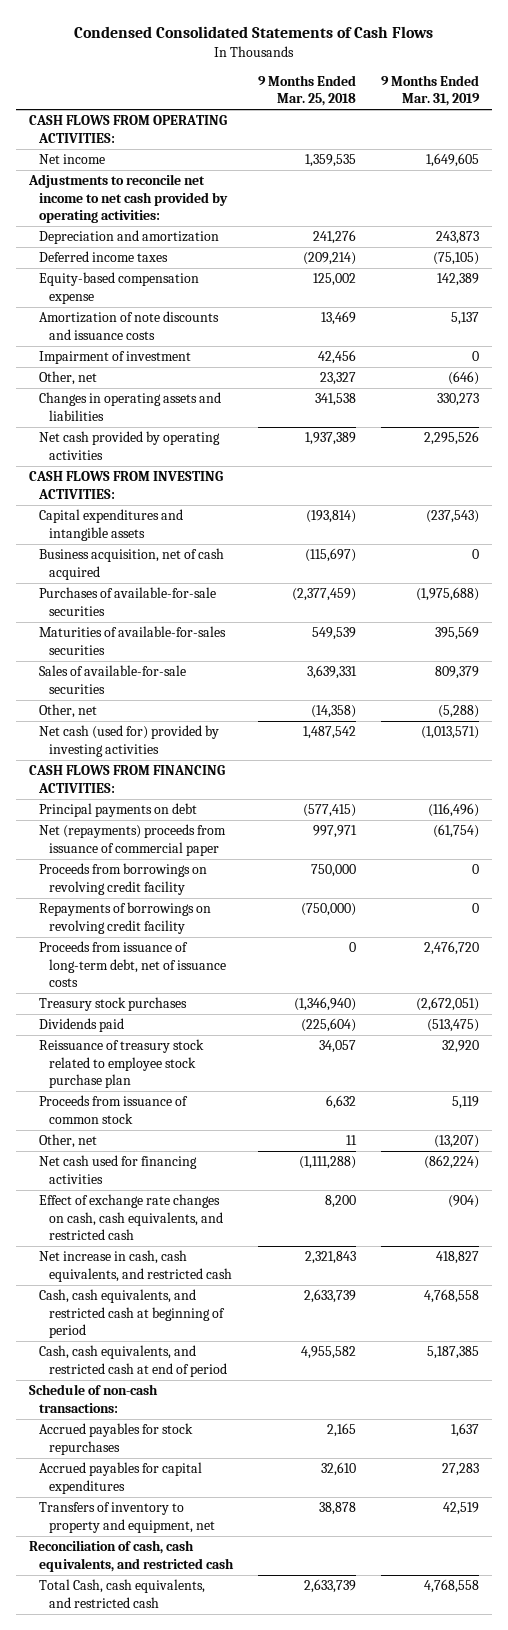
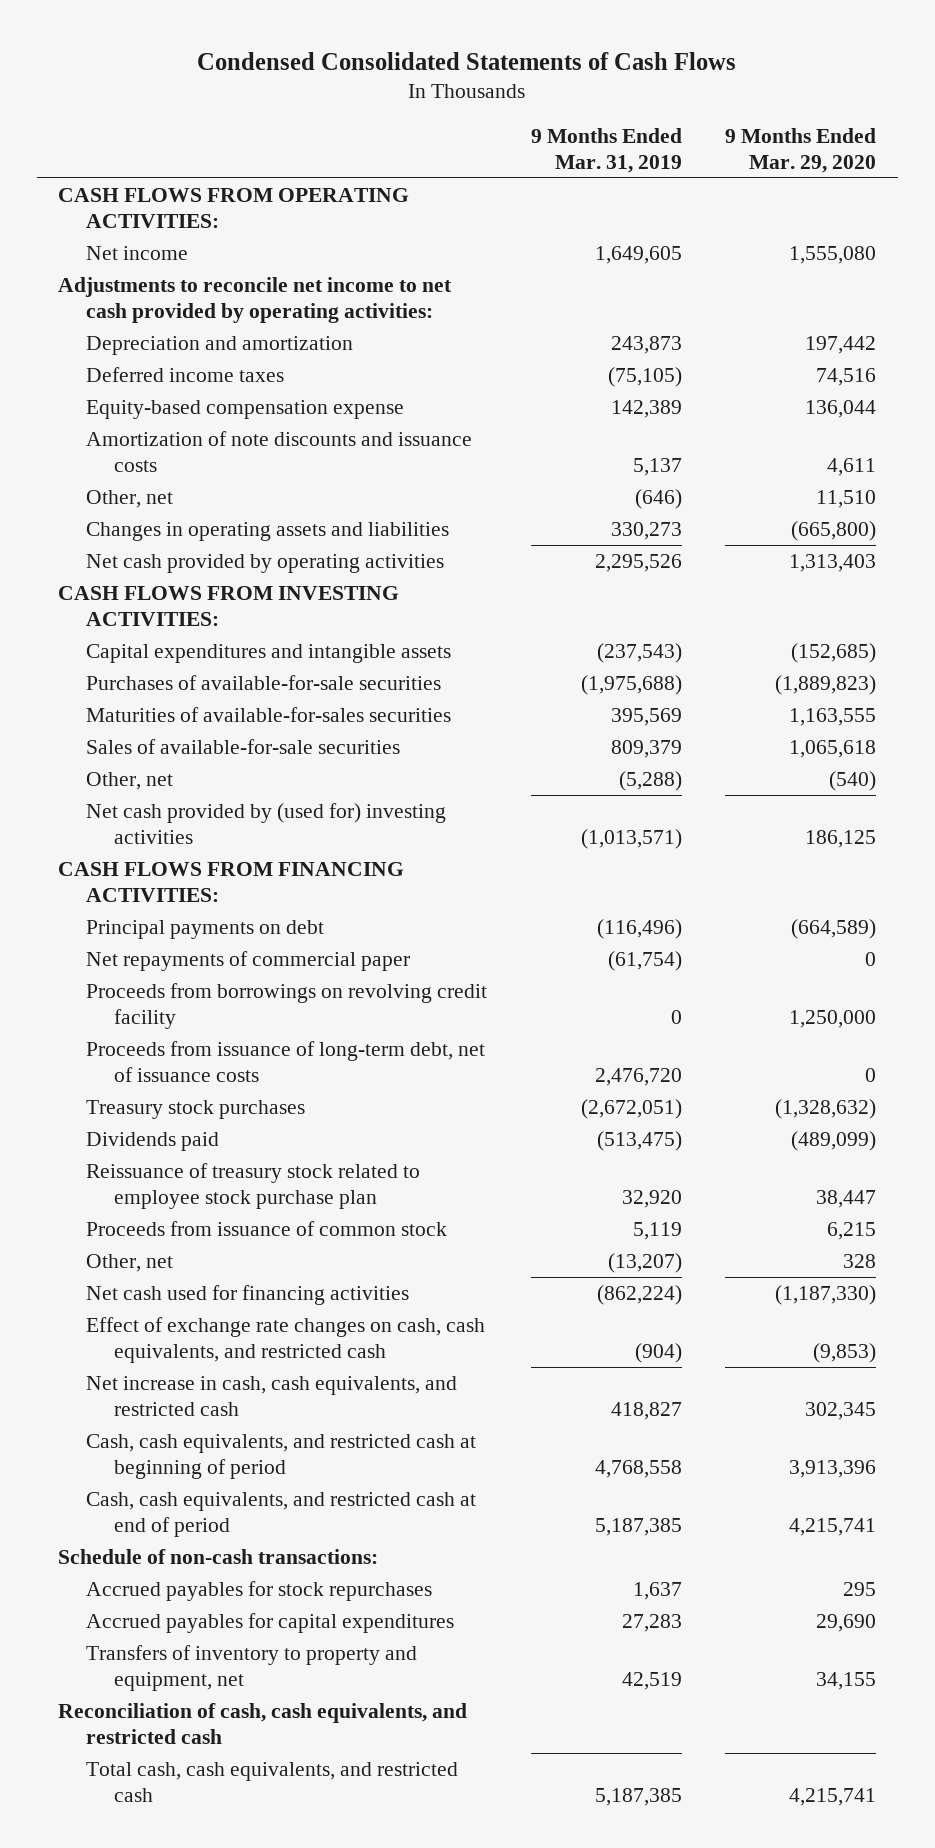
[257,75,356,107] 9 Months Ended Mar. 25, 2018 -> none
none -> [725,127,877,173] 9 Months Ended Mar. 29, 2020
[38,351,191,365] Impairment of investment -> none
[38,548,224,580] Business acquisition, net of cash acquired -> none
[38,725,219,757] Net cash (used for) provided by investing activities -> [86,802,447,845] Net cash provided by (used for) investing activities
[38,824,226,856] Net (repayments) proceeds from issuance of commercial paper -> [86,950,411,971] Net repayments of commercial paper
[38,902,211,934] Repayments of borrowings on revolving credit facility -> none
[38,1579,205,1608] Total Cash, cash equivalents, and restricted cash -> [86,1761,459,1803] Total cash, cash equivalents, and restricted cash
[424,1579,480,1594] 4,768,558 -> [594,1788,682,1807] 5,187,385

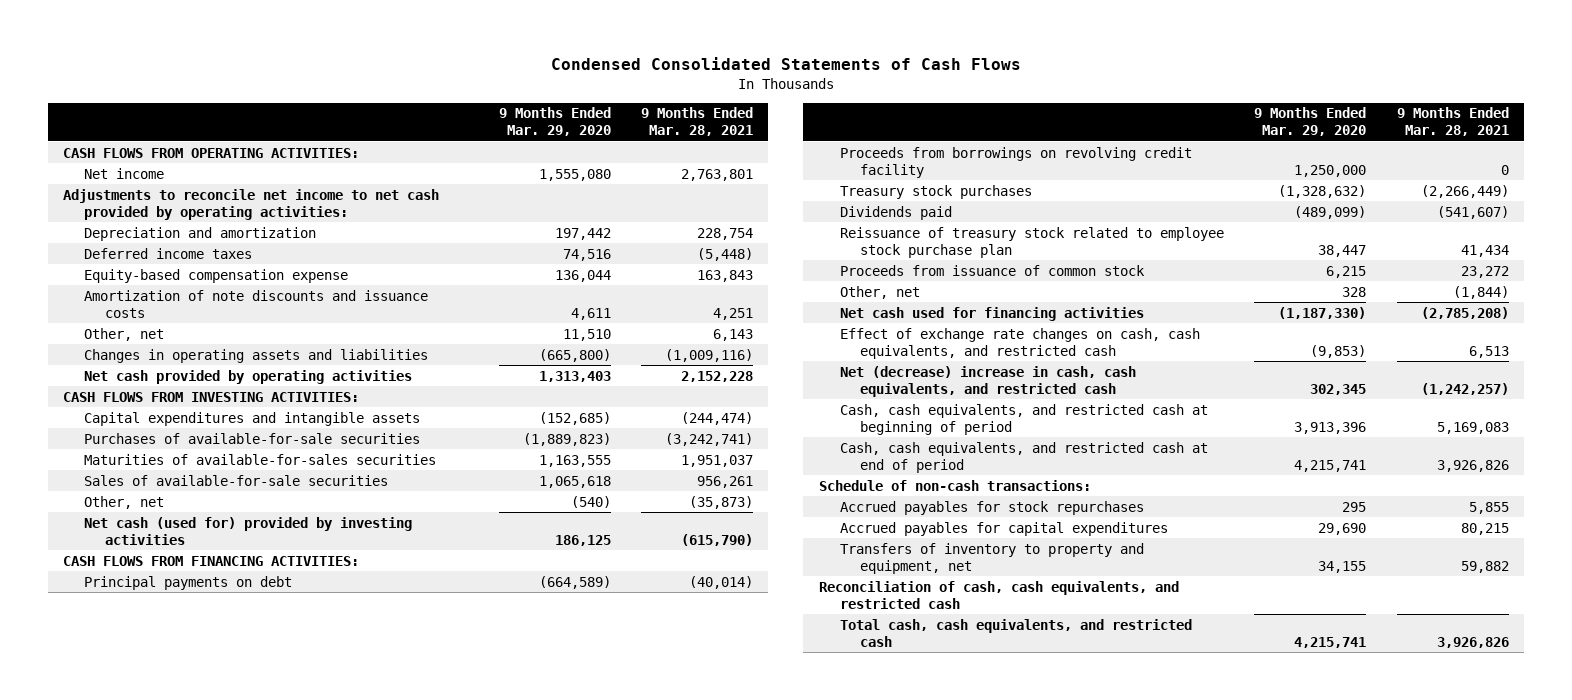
[530,127,682,173] 9 Months Ended Mar. 31, 2019 -> none
none -> [641,107,754,137] 9 Months Ended Mar. 28, 2021
[86,802,447,845] Net cash provided by (used for) investing activities -> [84,516,413,545] Net cash (used for) provided by investing activities
[86,950,411,971] Net repayments of commercial paper -> none
[86,1040,486,1083] Proceeds from issuance of long-term debt, net of issuance costs -> none
[86,1375,458,1417] Net increase in cash, cash equivalents, and restricted cash -> [839,365,1136,397] Net (decrease) increase in cash, cash equivalents, and restricted cash

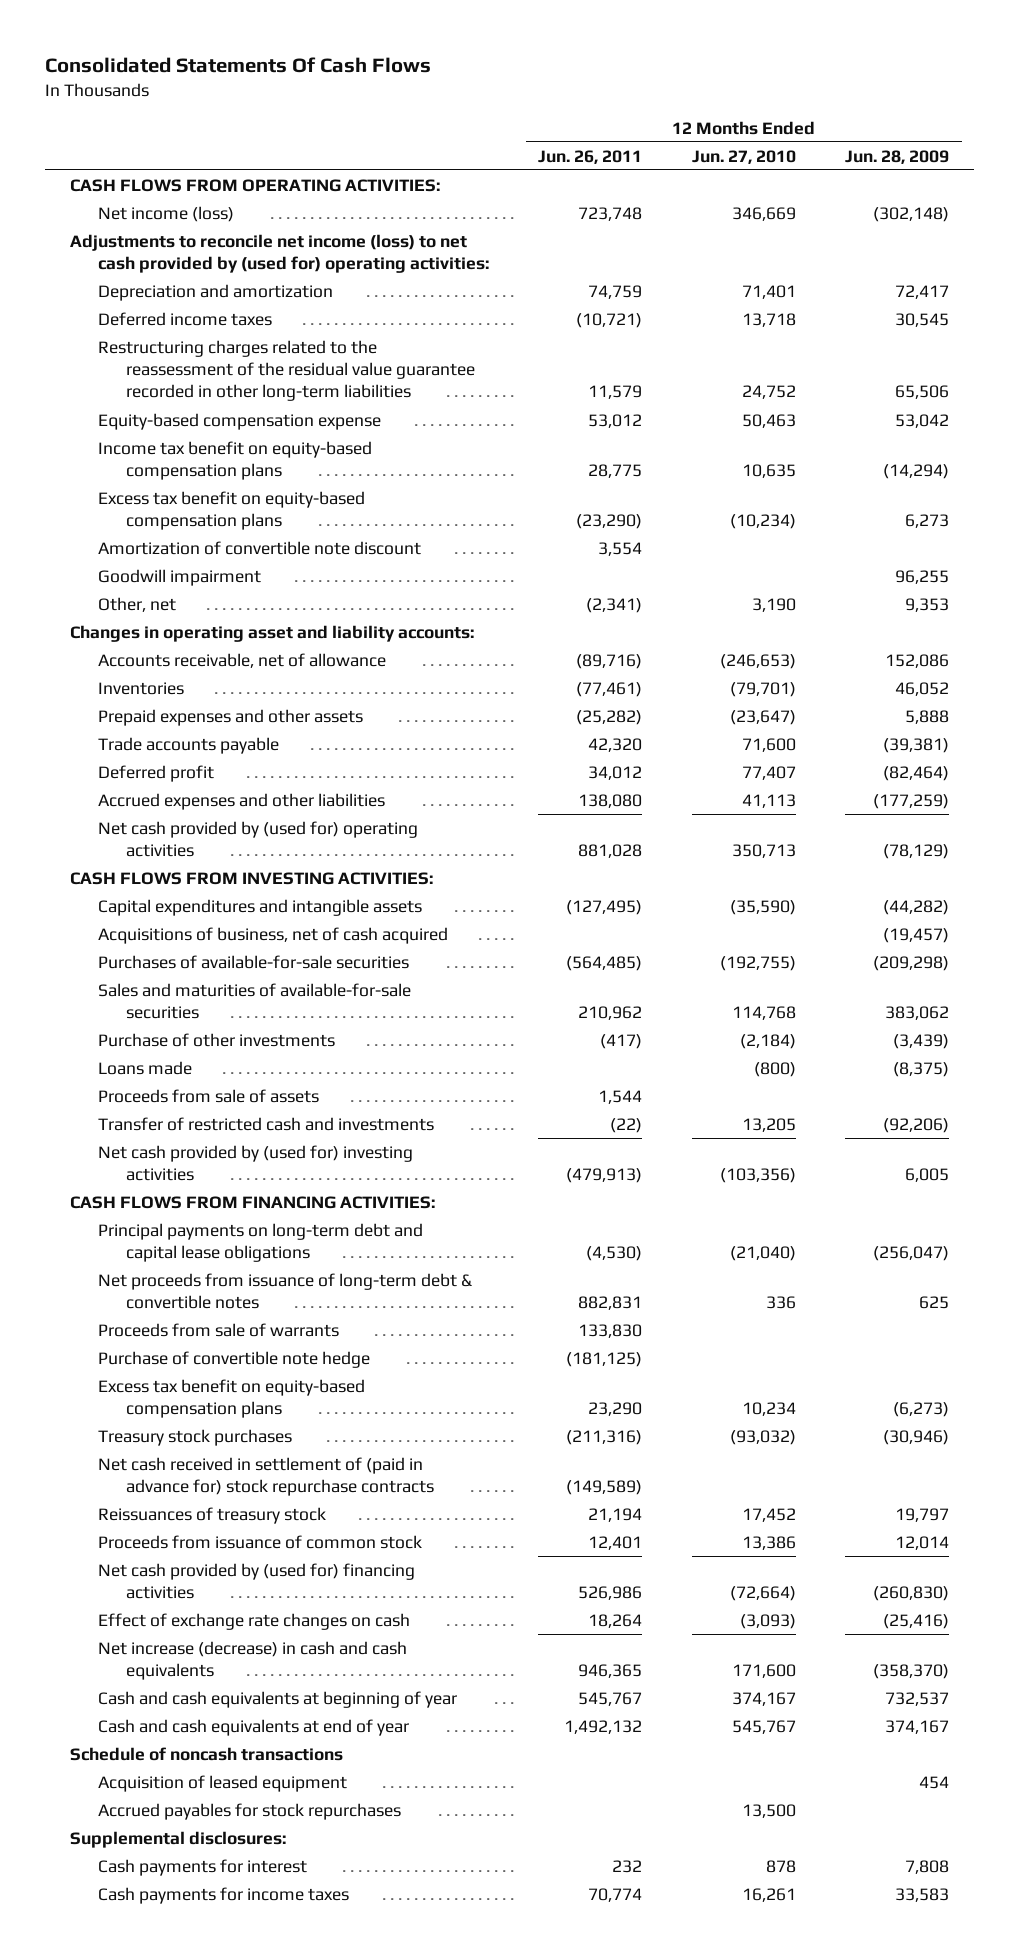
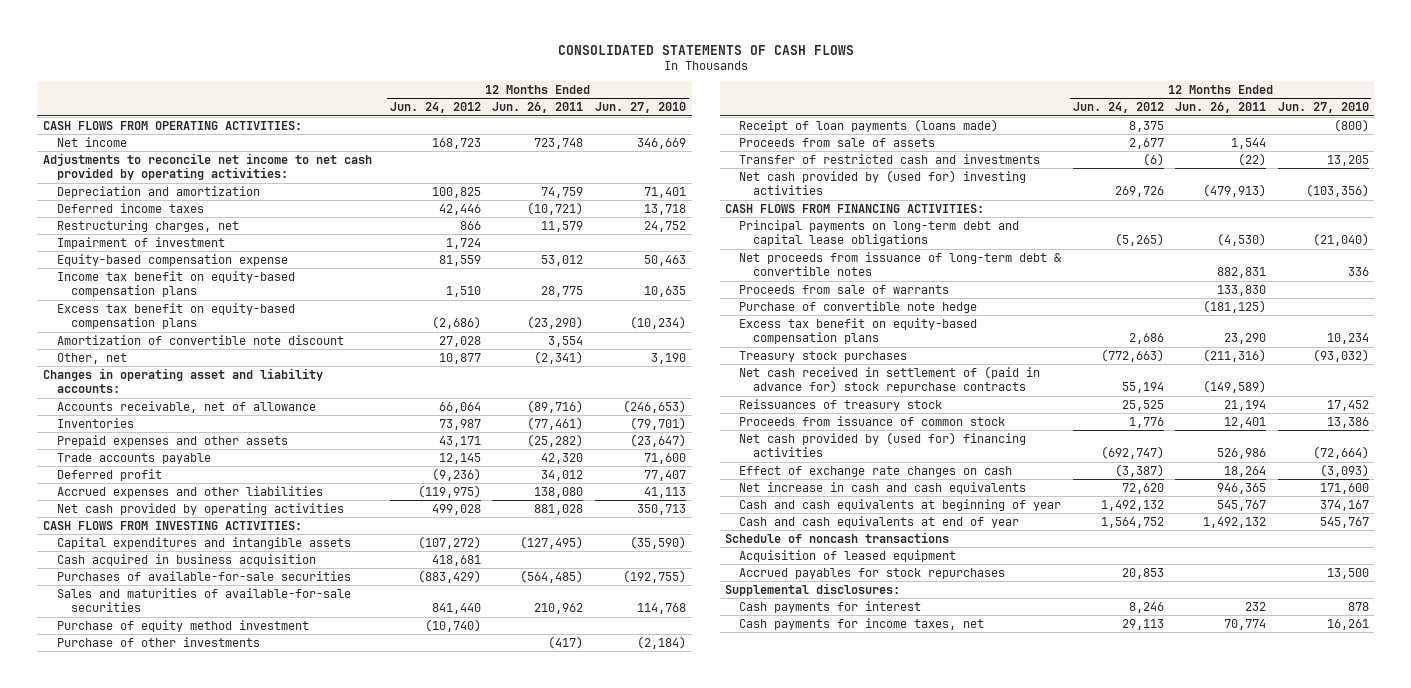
[44,57,431,74] Consolidated Statements Of Cash Flows -> [557,44,854,55] CONSOLIDATED STATEMENTS OF CASH FLOWS
[845,149,950,164] Jun. 28, 2009 -> none
none -> [390,102,482,114] Jun. 24, 2012
[97,205,234,222] Net income (loss) -> [56,136,127,147] Net income
[69,233,489,274] Adjustments to reconcile net income (loss) to net cash provided by (used for) operating activities: -> [42,152,372,181] Adjustments to reconcile net income to net cash provided by operating activities:
[97,339,476,402] Restructuring charges related to the reassessment of the residual value guarantee recorded in other long-term liabilities -> [56,219,239,232] Restructuring charges, net
none -> [56,236,225,249] Impairment of investment
[97,568,261,586] Goodwill impairment -> none
[97,820,418,858] Net cash provided by (used for) operating activities -> [56,502,344,515] Net cash provided by operating activities
[97,926,448,944] Acquisitions of business, net of cash acquired -> [56,553,316,566] Cash acquired in business acquisition
none -> [56,619,309,632] Purchase of equity method investment
[97,1060,192,1075] Loans made -> none
none -> [739,118,999,132] Receipt of loan payments (loans made)
[97,1640,407,1681] Net increase (decrease) in cash and cash equivalents -> [739,481,1027,494] Net increase in cash and cash equivalents
[97,1886,349,1904] Cash payments for income taxes -> [739,617,985,630] Cash payments for income taxes, net

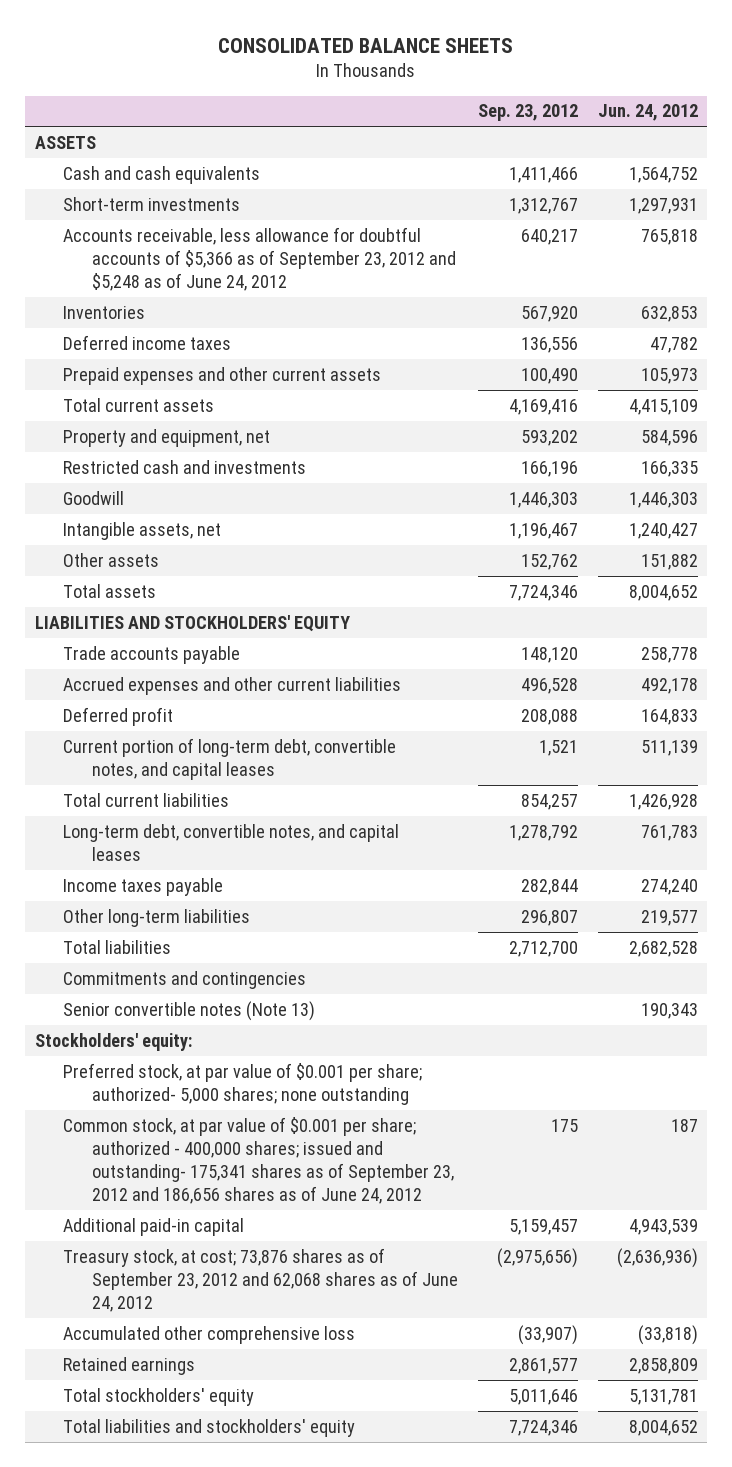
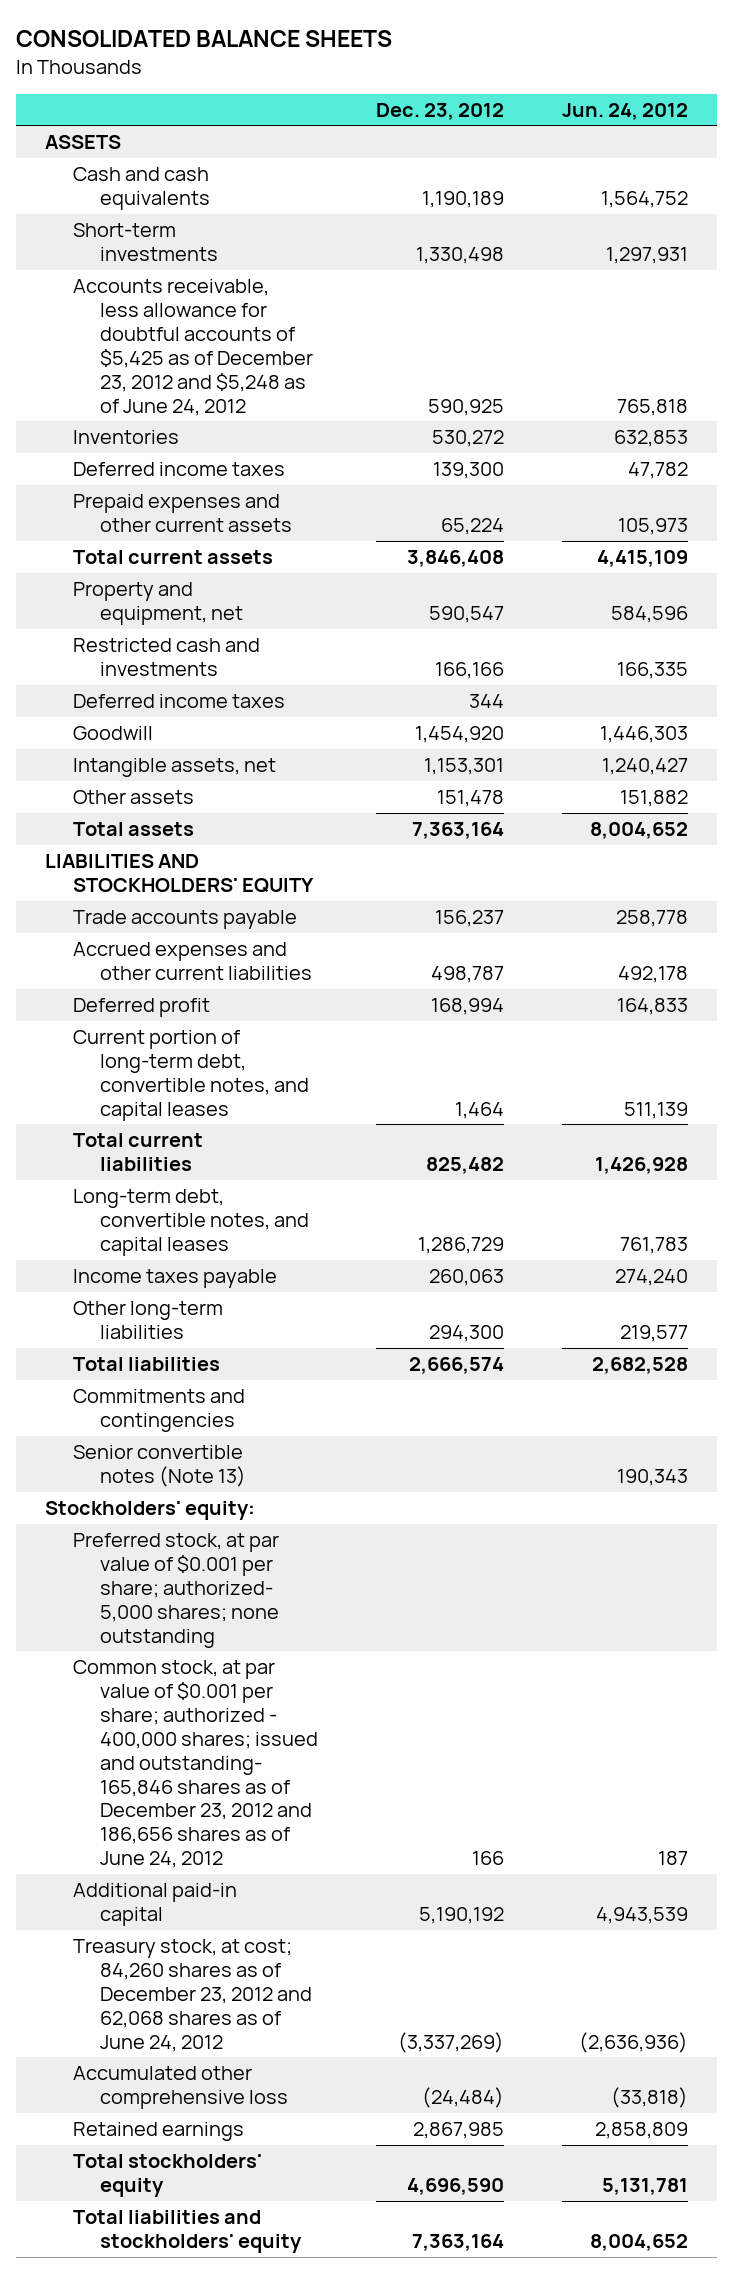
[477,104,578,122] Sep. 23, 2012 -> none
none -> [376,102,505,120] Dec. 23, 2012
[63,226,456,291] Accounts receivable, less allowance for doubtful accounts of $5,366 as of September 23, 2012 and $5,248 as of June 24, 2012 -> [72,279,314,416] Accounts receivable, less allowance for doubtful accounts of $5,425 as of December 23, 2012 and $5,248 as of June 24, 2012
none -> [72,694,285,709] Deferred income taxes
[63,1116,454,1204] Common stock, at par value of $0.001 per share; authorized - 400,000 shares; issued and outstanding- 175,341 shares as of September 23, 2012 and 186,656 shares as of June 24, 2012 -> [72,1660,319,1869] Common stock, at par value of $0.001 per share; authorized - 400,000 shares; issued and outstanding- 165,846 shares as of December 23, 2012 and 186,656 shares as of June 24, 2012
[63,1247,458,1312] Treasury stock, at cost; 73,876 shares as of September 23, 2012 and 62,068 shares as of June 24, 2012 -> [72,1939,313,2052] Treasury stock, at cost; 84,260 shares as of December 23, 2012 and 62,068 shares as of June 24, 2012

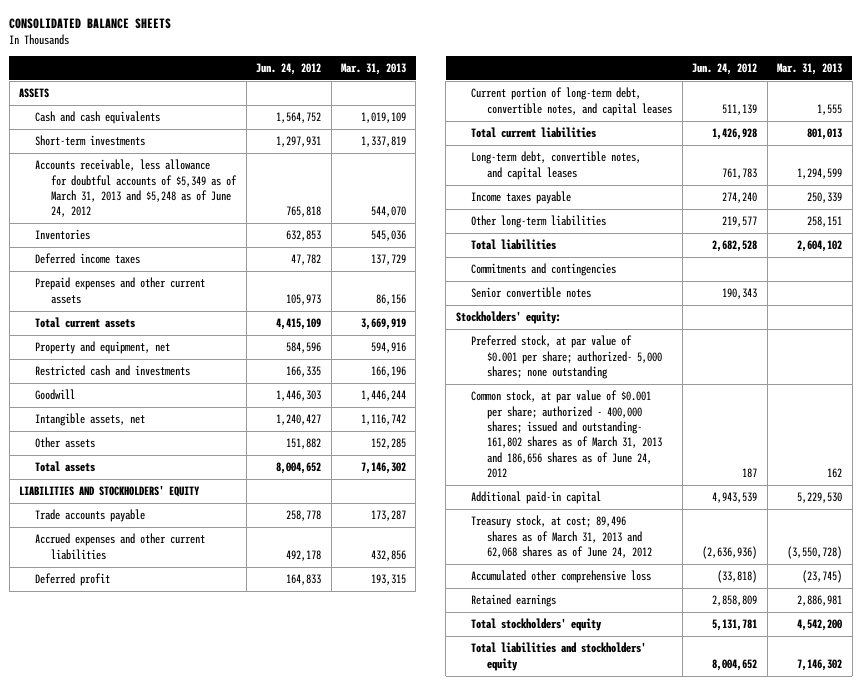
[376,102,505,120] Dec. 23, 2012 -> none
none -> [340,63,406,76] Mar. 31, 2013
[72,279,314,416] Accounts receivable, less allowance for doubtful accounts of $5,425 as of December 23, 2012 and $5,248 as of June 24, 2012 -> [35,159,238,218] Accounts receivable, less allowance for doubtful accounts of $5,349 as of March 31, 2013 and $5,248 as of June 24, 2012
[72,694,285,709] Deferred income taxes -> none
[72,1445,247,1487] Senior convertible notes (Note 13) -> [471,287,592,299] Senior convertible notes
[72,1660,319,1869] Common stock, at par value of $0.001 per share; authorized - 400,000 shares; issued and outstanding- 165,846 shares as of December 23, 2012 and 186,656 shares as of June 24, 2012 -> [471,390,663,479] Common stock, at par value of $0.001 per share; authorized - 400,000 shares; issued and outstanding- 161,802 shares as of March 31, 2013 and 186,656 shares as of June 24, 2012
[72,1939,313,2052] Treasury stock, at cost; 84,260 shares as of December 23, 2012 and 62,068 shares as of June 24, 2012 -> [471,515,653,558] Treasury stock, at cost; 89,496 shares as of March 31, 2013 and 62,068 shares as of June 24, 2012

